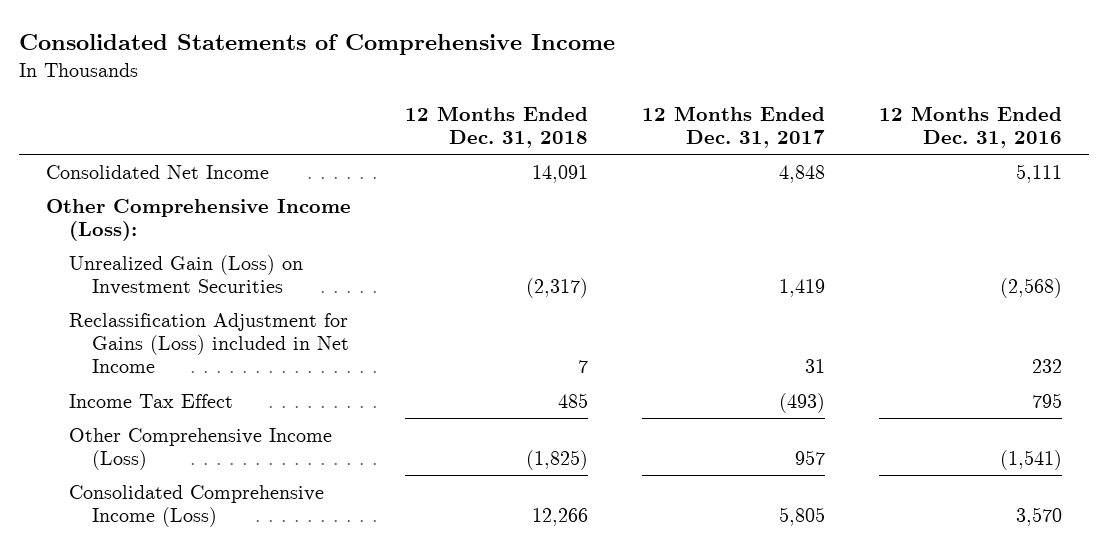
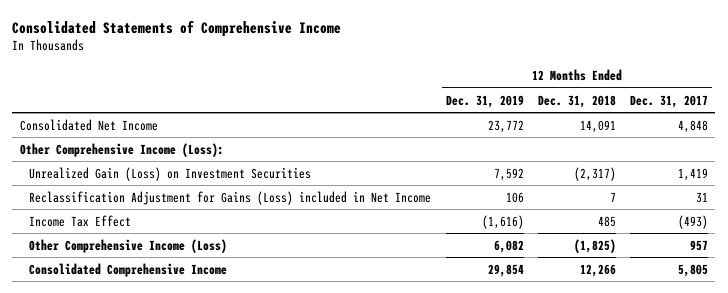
[879,105,1063,149] 12 Months Ended Dec. 31, 2016 -> none
none -> [445,94,524,108] Dec. 31, 2019
[68,485,324,528] Consolidated Comprehensive Income (Loss) -> [29,262,228,277] Consolidated Comprehensive Income

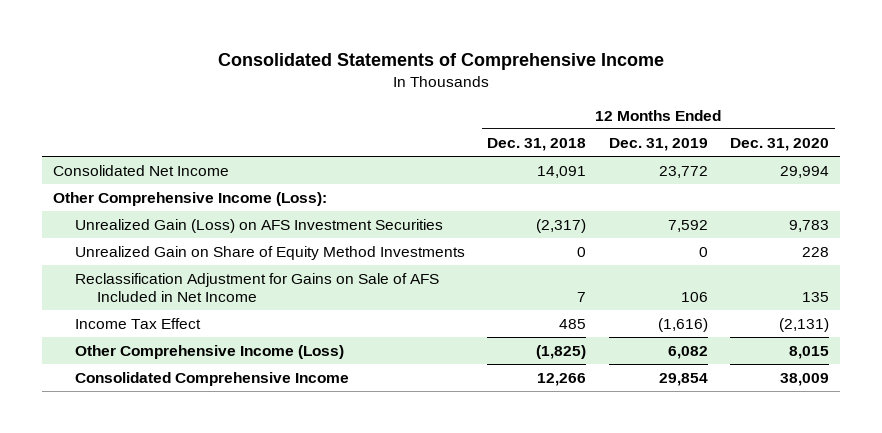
[630,94,709,108] Dec. 31, 2017 -> none
none -> [730,137,830,151] Dec. 31, 2020
[29,166,312,181] Unrealized Gain (Loss) on Investment Securities -> [74,218,443,233] Unrealized Gain (Loss) on AFS Investment Securities
none -> [74,245,465,260] Unrealized Gain on Share of Equity Method Investments
[29,190,432,205] Reclassification Adjustment for Gains (Loss) included in Net Income -> [74,272,439,303] Reclassification Adjustment for Gains on Sale of AFS Included in Net Income

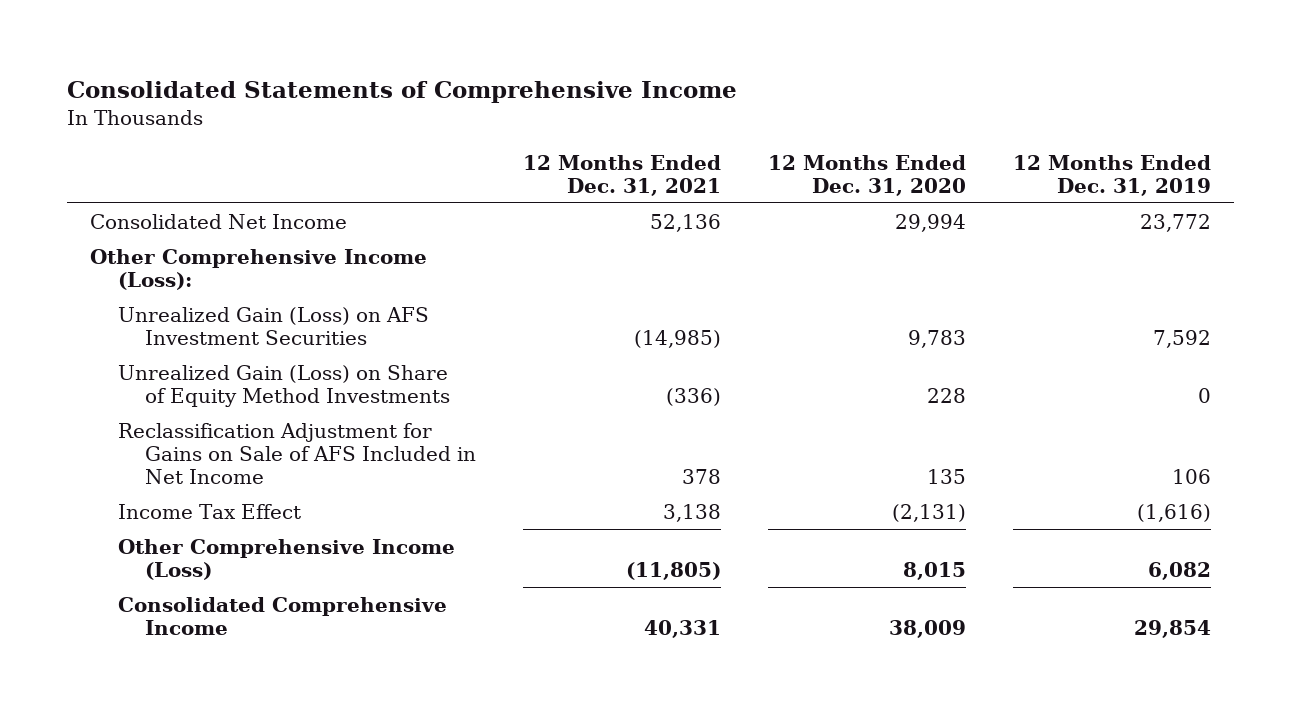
[487,137,587,151] Dec. 31, 2018 -> none
none -> [522,154,721,196] 12 Months Ended Dec. 31, 2021
[74,245,465,260] Unrealized Gain on Share of Equity Method Investments -> [117,364,451,408] Unrealized Gain (Loss) on Share of Equity Method Investments

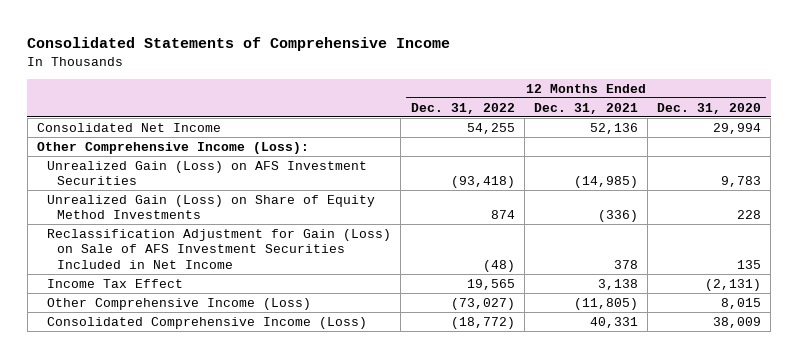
[1012,154,1211,196] 12 Months Ended Dec. 31, 2019 -> none
none -> [410,102,515,114] Dec. 31, 2022
[117,422,477,485] Reclassification Adjustment for Gains on Sale of AFS Included in Net Income -> [47,228,392,269] Reclassification Adjustment for Gain (Loss) on Sale of AFS Investment Securities Included in Net Income
[117,596,447,636] Consolidated Comprehensive Income -> [47,316,368,329] Consolidated Comprehensive Income (Loss)

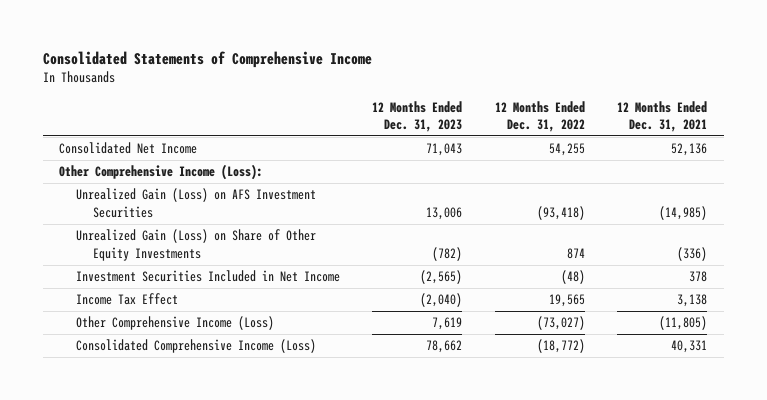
[657,102,762,114] Dec. 31, 2020 -> none
none -> [372,100,463,132] 12 Months Ended Dec. 31, 2023
[47,194,376,220] Unrealized Gain (Loss) on Share of Equity Method Investments -> [75,229,316,261] Unrealized Gain (Loss) on Share of Other Equity Investments
[47,228,392,269] Reclassification Adjustment for Gain (Loss) on Sale of AFS Investment Securities Included in Net Income -> [75,270,340,283] Investment Securities Included in Net Income

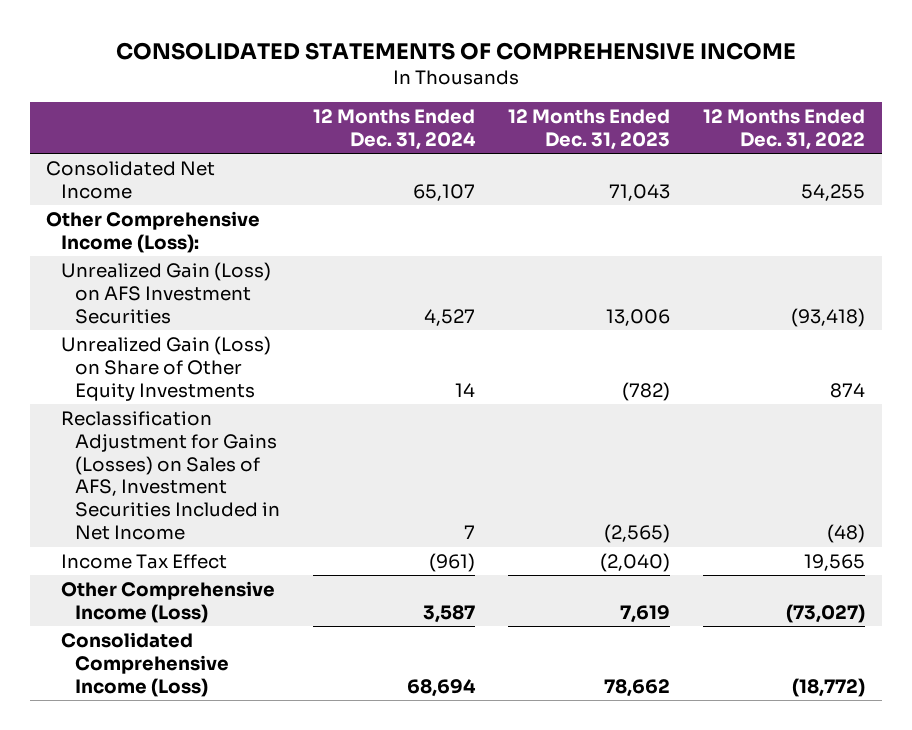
[43,50,373,68] Consolidated Statements of Comprehensive Income -> [115,41,796,60] CONSOLIDATED STATEMENTS OF COMPREHENSIVE INCOME
[617,100,708,132] 12 Months Ended Dec. 31, 2021 -> none
none -> [313,108,477,150] 12 Months Ended Dec. 31, 2024
[75,270,340,283] Investment Securities Included in Net Income -> [60,410,281,541] Reclassification Adjustment for Gains (Losses) on Sales of AFS, Investment Securities Included in Net Income

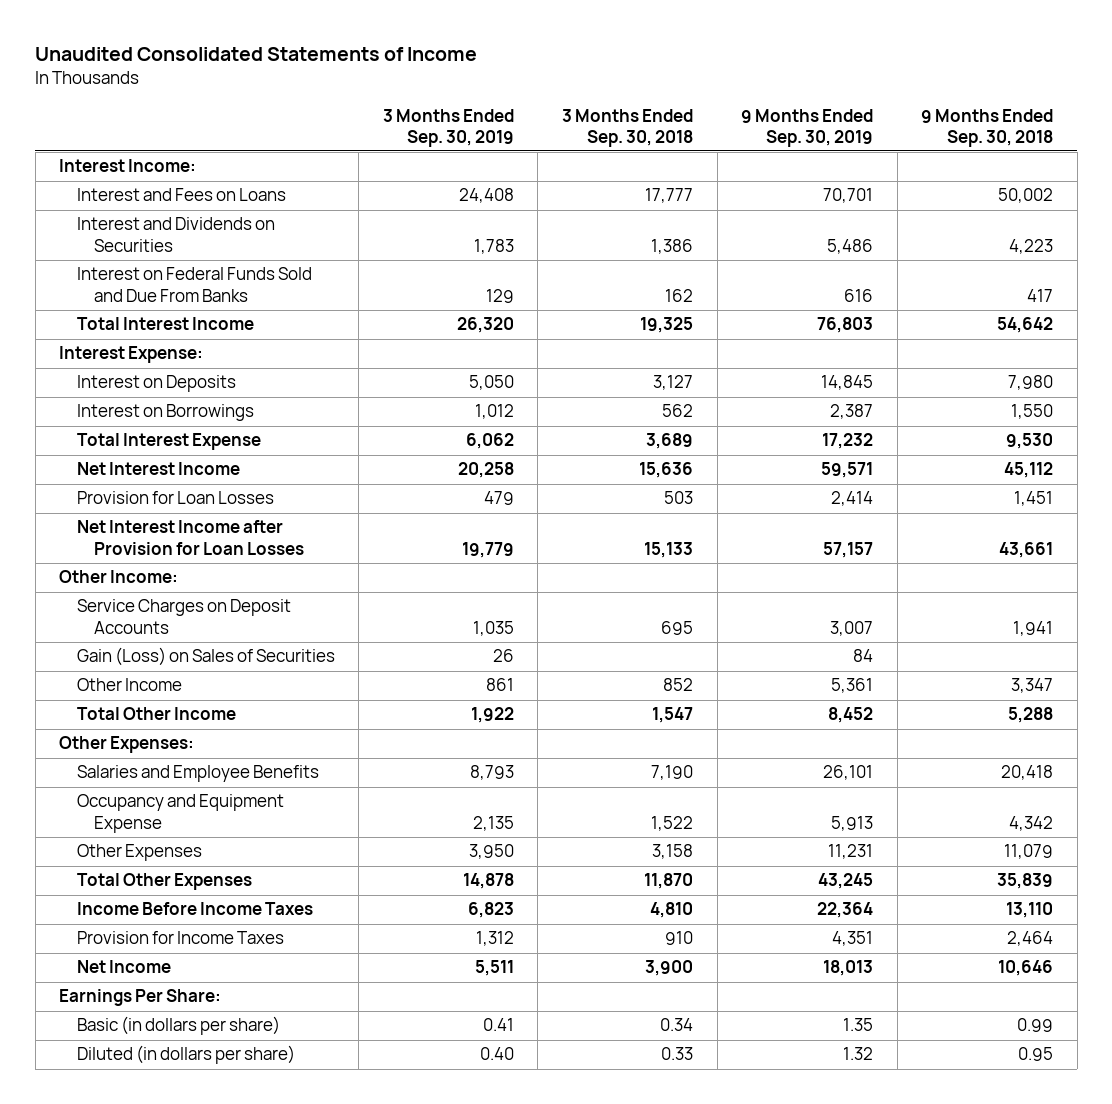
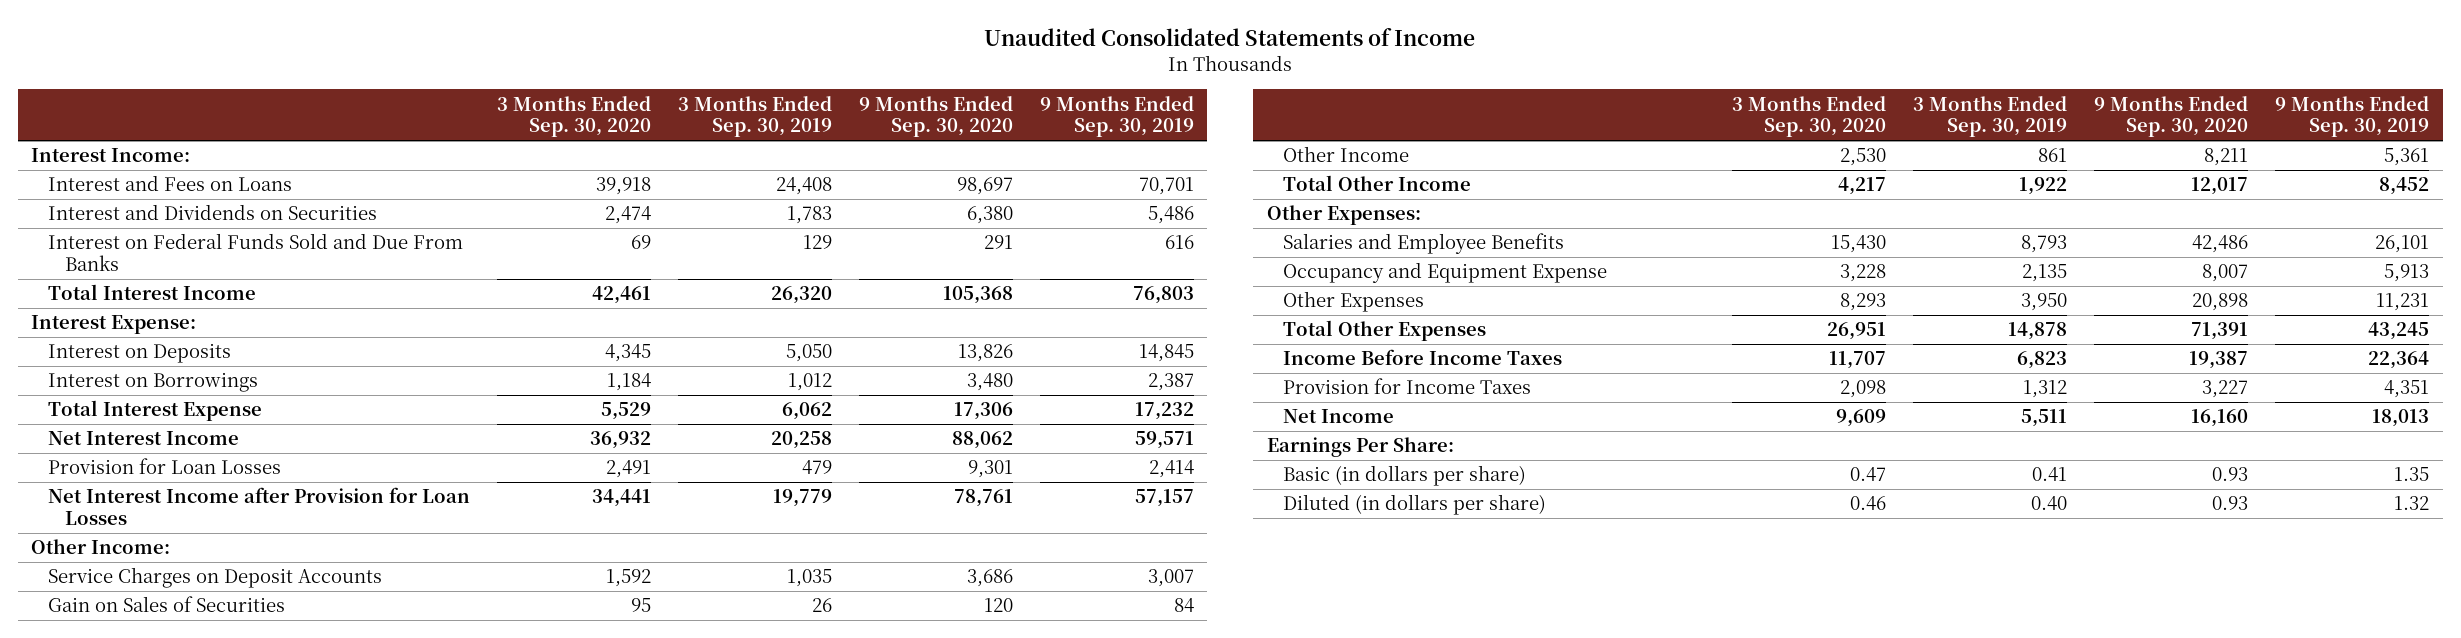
[561,108,693,147] 3 Months Ended Sep. 30, 2018 -> none
[921,108,1054,147] 9 Months Ended Sep. 30, 2018 -> none
none -> [497,95,652,138] 3 Months Ended Sep. 30, 2020
none -> [859,95,1014,138] 9 Months Ended Sep. 30, 2020
[76,647,335,667] Gain (Loss) on Sales of Securities -> [48,596,286,613] Gain on Sales of Securities

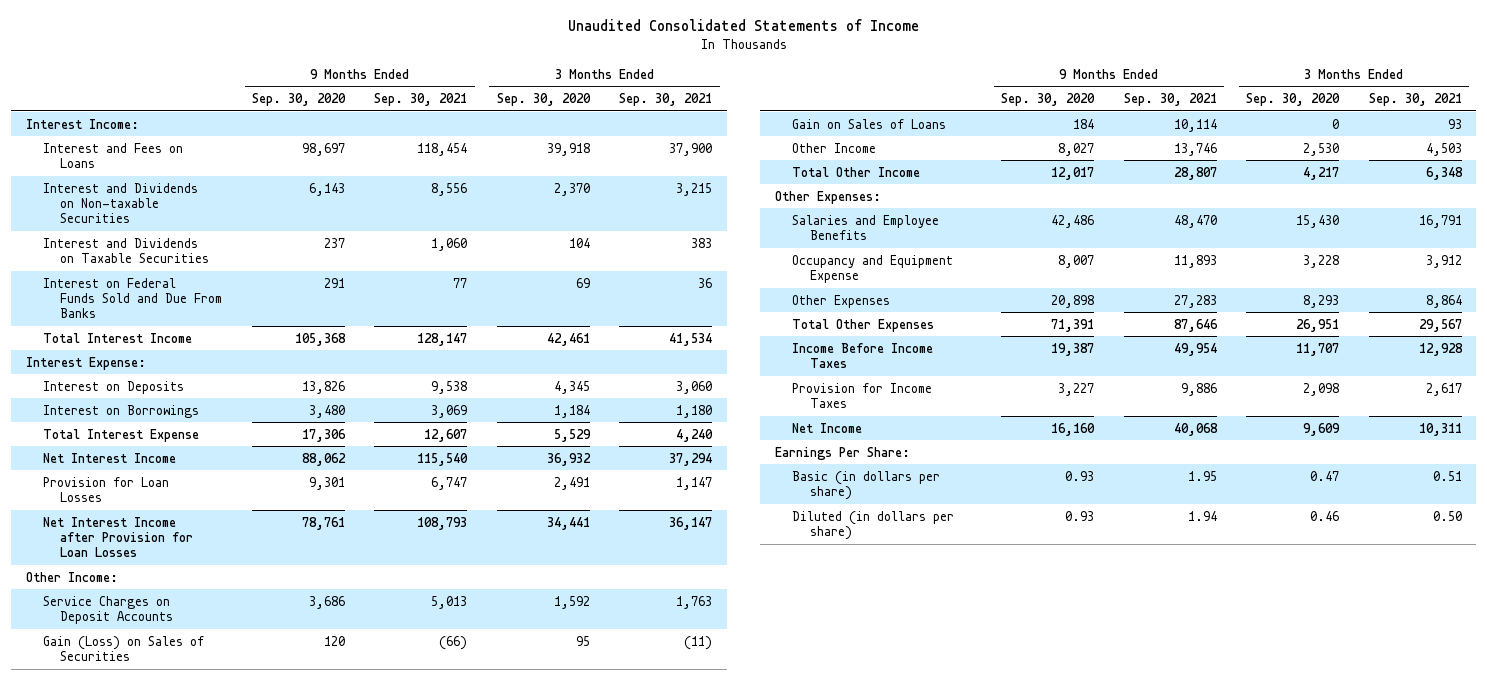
[678,95,833,138] 3 Months Ended Sep. 30, 2019 -> none
[1039,95,1194,138] 9 Months Ended Sep. 30, 2019 -> none
none -> [374,93,468,107] Sep. 30, 2021
none -> [619,93,713,107] Sep. 30, 2021
none -> [42,182,198,224] Interest and Dividends on Non-taxable Securities
[48,204,378,221] Interest and Dividends on Securities -> [42,237,210,264] Interest and Dividends on Taxable Securities
[605,206,652,225] 2,474 -> [568,237,590,248] 104
[967,206,1014,225] 6,380 -> [323,237,345,248] 237
[48,596,286,613] Gain on Sales of Securities -> [42,635,204,662] Gain (Loss) on Sales of Securities
none -> [792,118,947,129] Gain on Sales of Loans
[2204,148,2249,167] 8,211 -> [1058,142,1095,156] 8,027

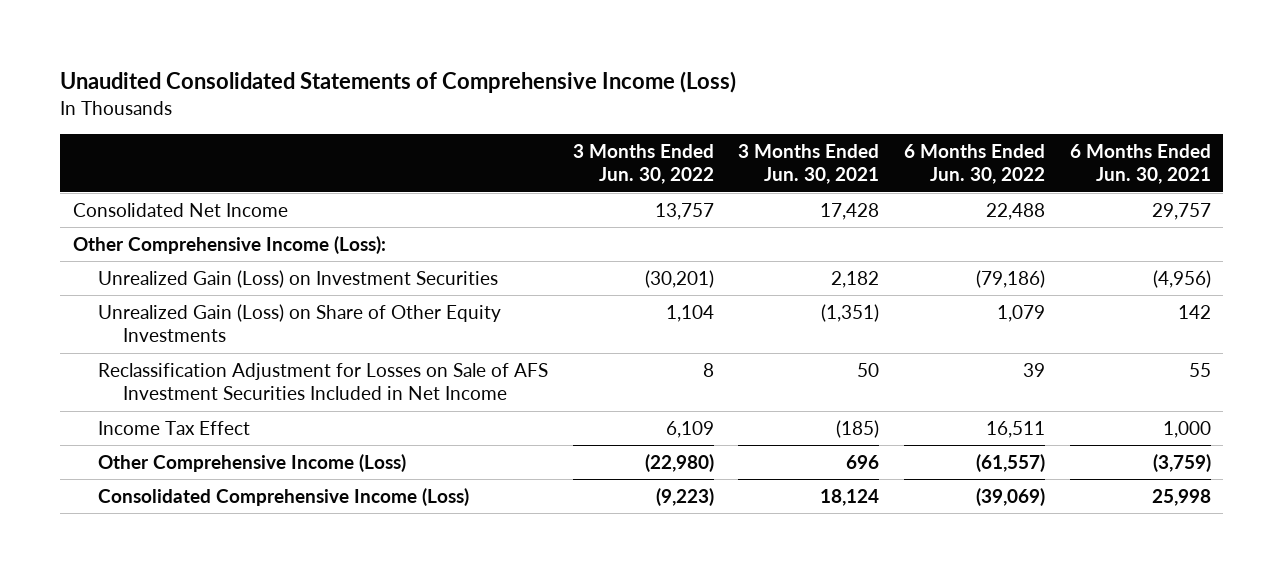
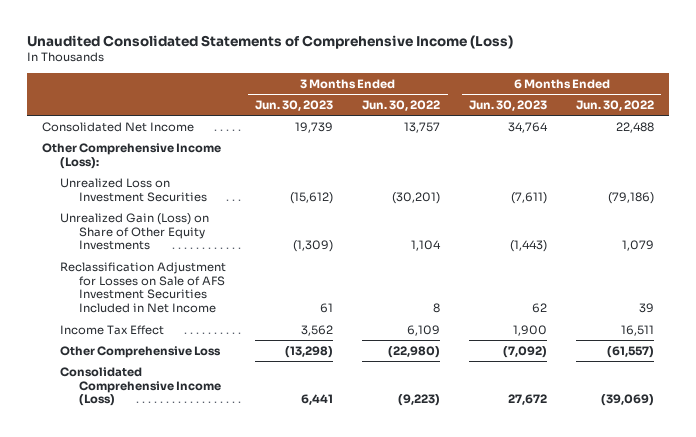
[738,143,880,185] 3 Months Ended Jun. 30, 2021 -> none
[1069,143,1211,185] 6 Months Ended Jun. 30, 2021 -> none
none -> [255,99,334,111] Jun. 30, 2023
none -> [469,99,548,111] Jun. 30, 2023
[97,269,498,288] Unrealized Gain (Loss) on Investment Securities -> [60,177,208,202] Unrealized Loss on Investment Securities
[97,453,406,472] Other Comprehensive Income (Loss) -> [60,345,222,358] Other Comprehensive Loss

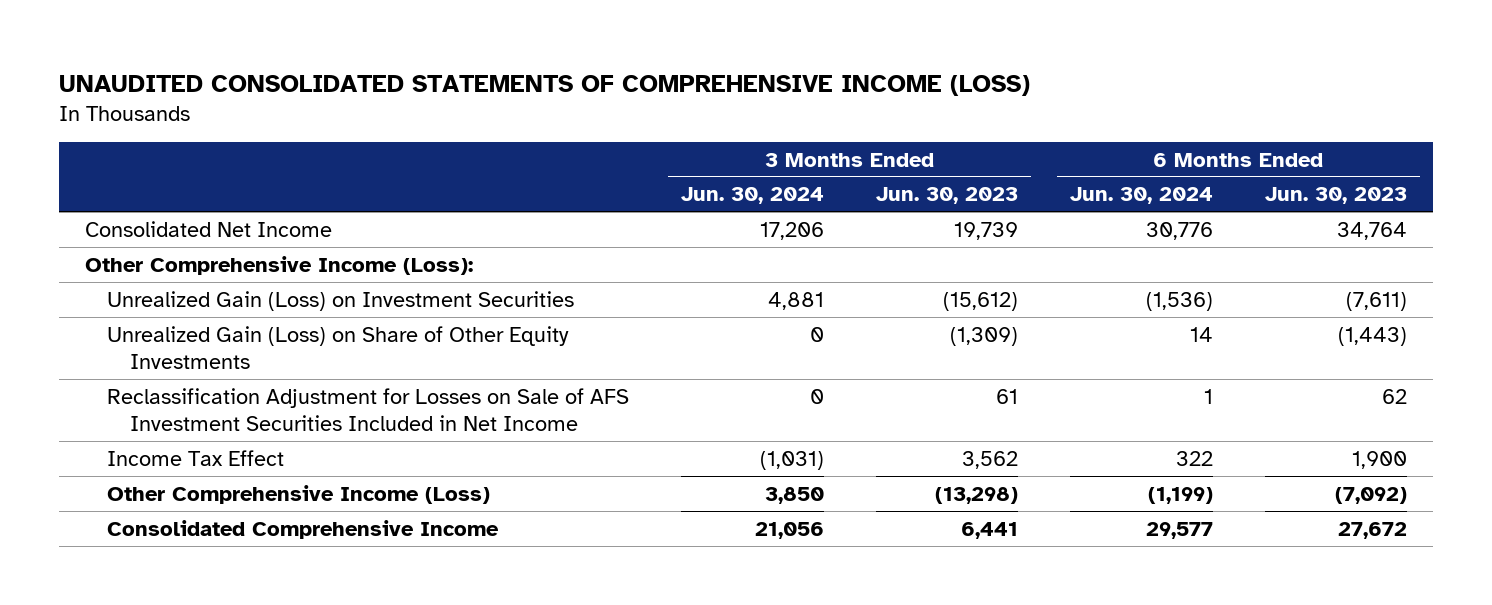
[27,34,514,49] Unaudited Consolidated Statements of Comprehensive Income (Loss) -> [59,75,1031,97] UNAUDITED CONSOLIDATED STATEMENTS OF COMPREHENSIVE INCOME (LOSS)
[362,99,441,111] Jun. 30, 2022 -> none
[576,99,655,111] Jun. 30, 2022 -> none
none -> [681,187,825,205] Jun. 30, 2024
none -> [1070,187,1214,205] Jun. 30, 2024
[60,177,208,202] Unrealized Loss on Investment Securities -> [107,290,575,311] Unrealized Gain (Loss) on Investment Securities
[60,345,222,358] Other Comprehensive Loss -> [107,484,491,504] Other Comprehensive Income (Loss)
[60,366,222,407] Consolidated Comprehensive Income (Loss) -> [107,519,500,539] Consolidated Comprehensive Income

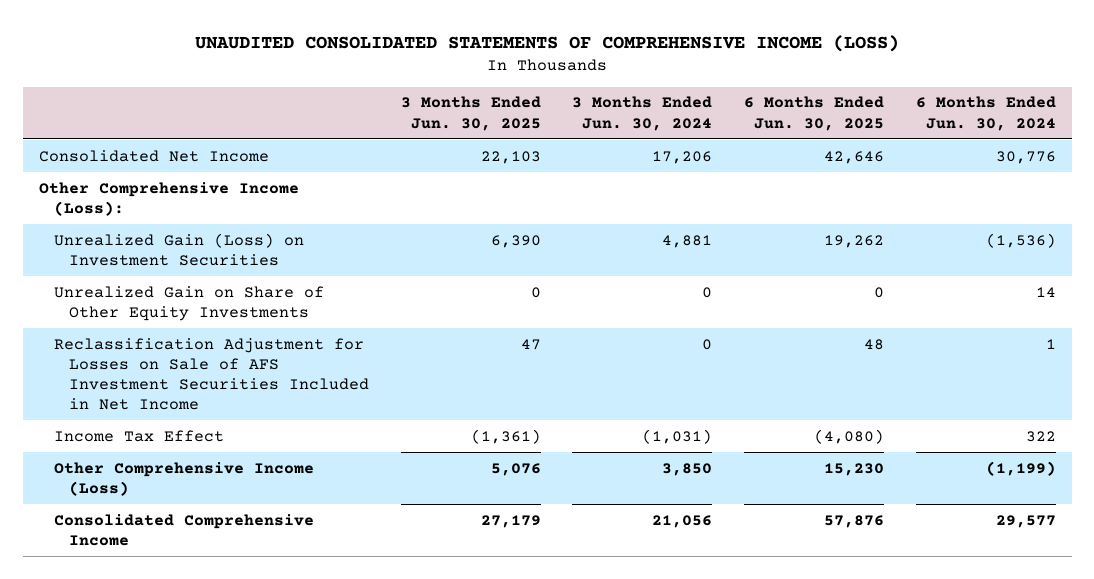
[876,187,1019,205] Jun. 30, 2023 -> none
[1264,187,1407,205] Jun. 30, 2023 -> none
none -> [400,96,541,131] 3 Months Ended Jun. 30, 2025
none -> [744,96,885,131] 6 Months Ended Jun. 30, 2025
[107,325,570,369] Unrealized Gain (Loss) on Share of Other Equity Investments -> [53,285,324,321] Unrealized Gain on Share of Other Equity Investments

